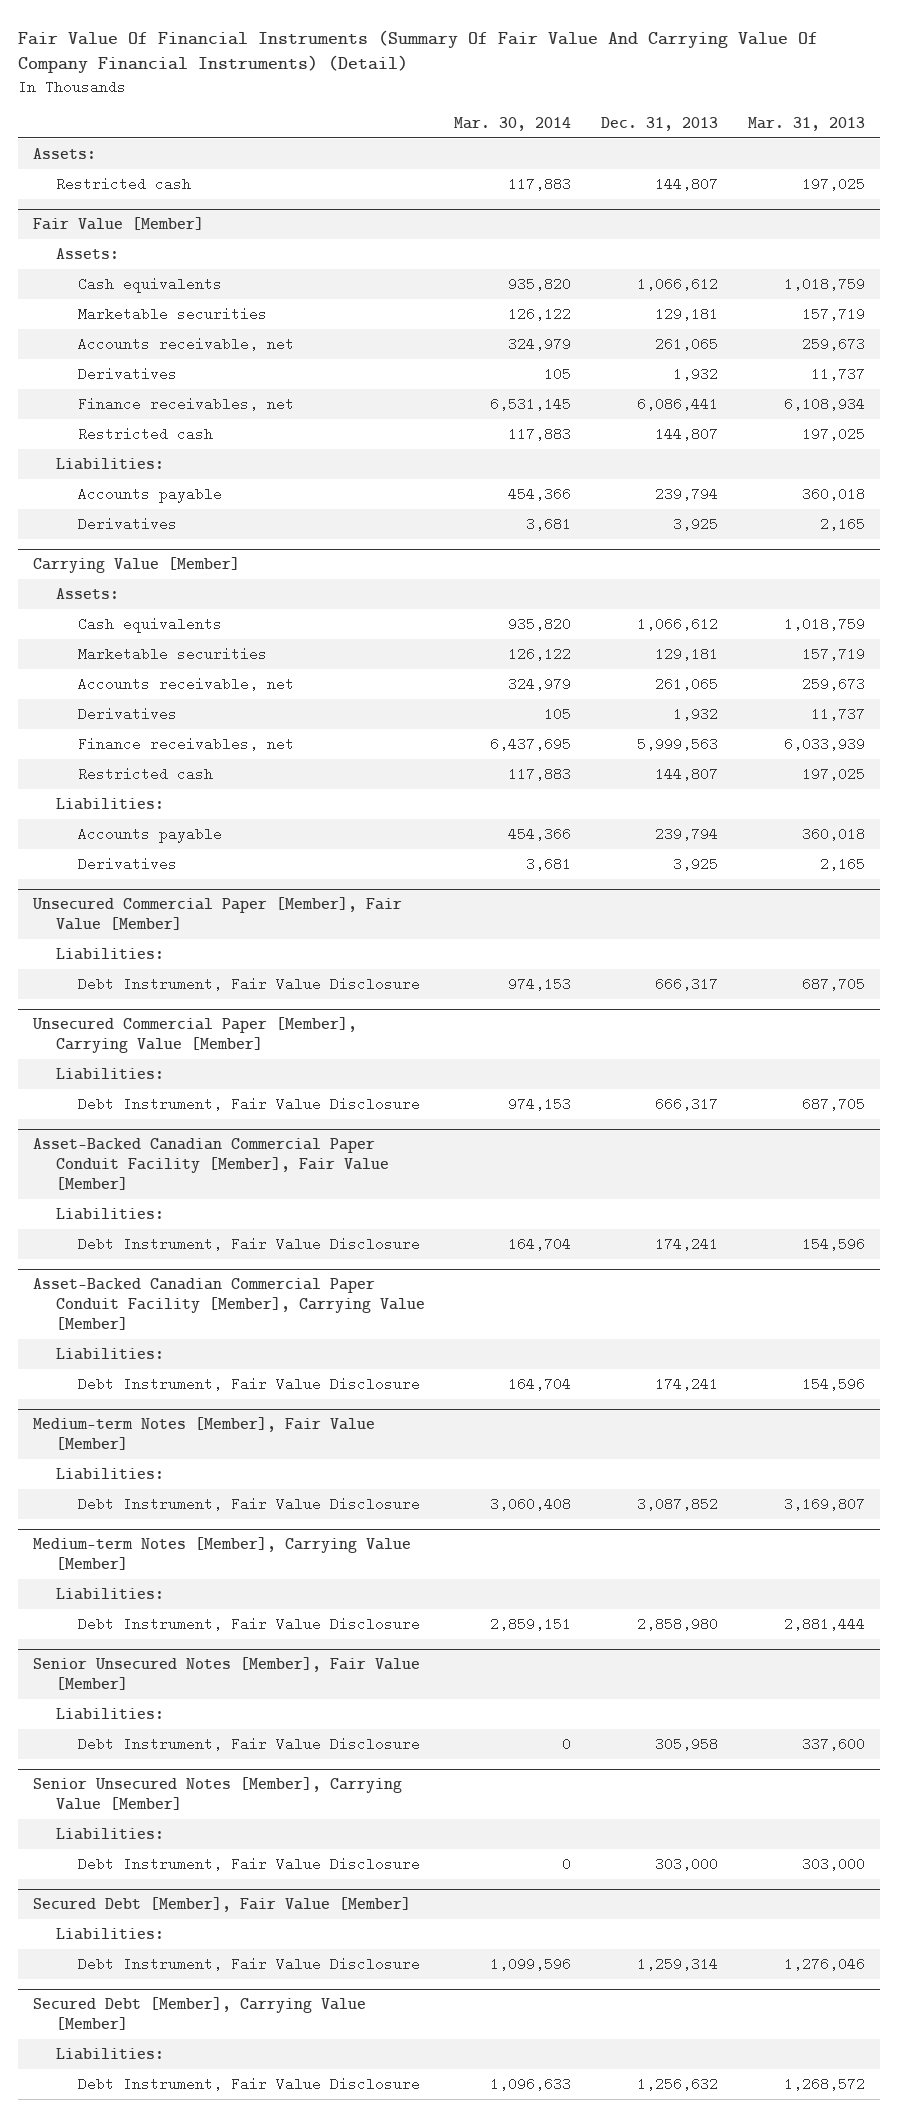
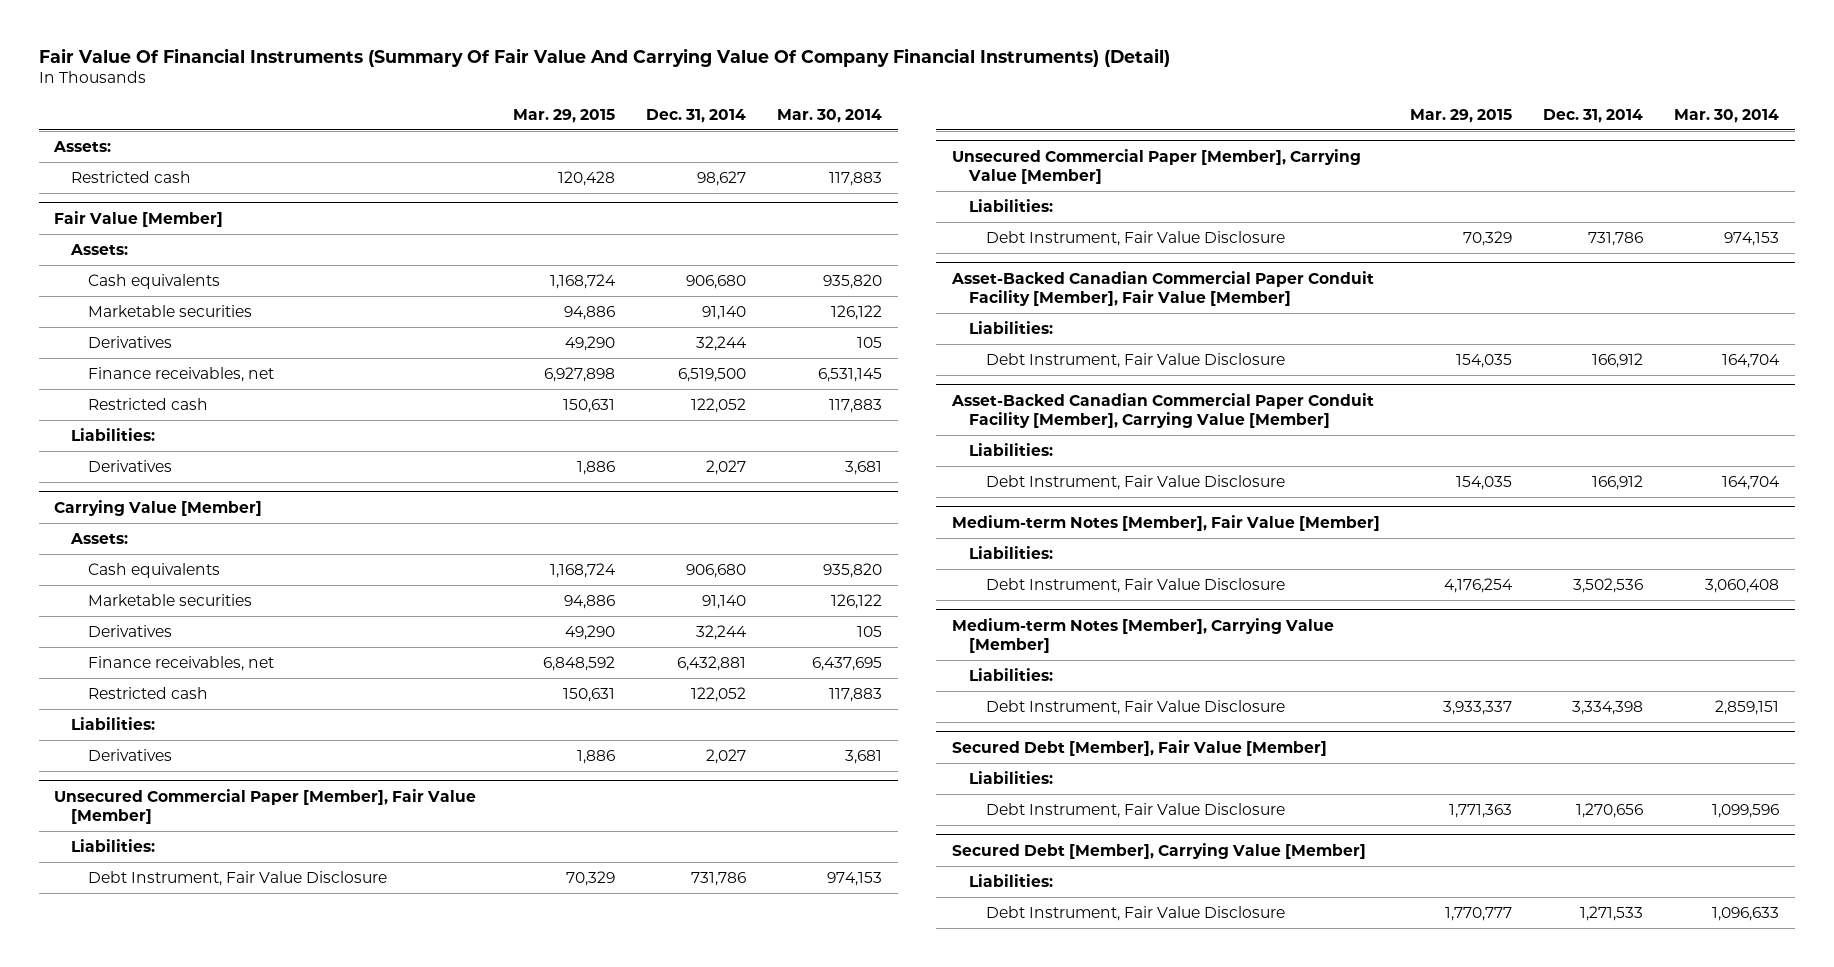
[601,117,719,132] Dec. 31, 2013 -> none
[748,117,866,132] Mar. 31, 2013 -> none
none -> [513,108,616,123] Mar. 29, 2015
none -> [646,108,747,123] Dec. 31, 2014
[78,336,295,351] Accounts receivable, net -> none
[78,486,223,503] Accounts payable -> none
[78,676,295,691] Accounts receivable, net -> none
[78,826,223,843] Accounts payable -> none
[32,1656,420,1690] Senior Unsecured Notes [Member], Fair Value [Member] -> none
[55,1707,164,1720] Liabilities: -> none
[78,1736,421,1751] Debt Instrument, Fair Value Disclosure -> none
[32,1776,402,1810] Senior Unsecured Notes [Member], Carrying Value [Member] -> none
[55,1827,164,1840] Liabilities: -> none
[78,1856,421,1871] Debt Instrument, Fair Value Disclosure -> none

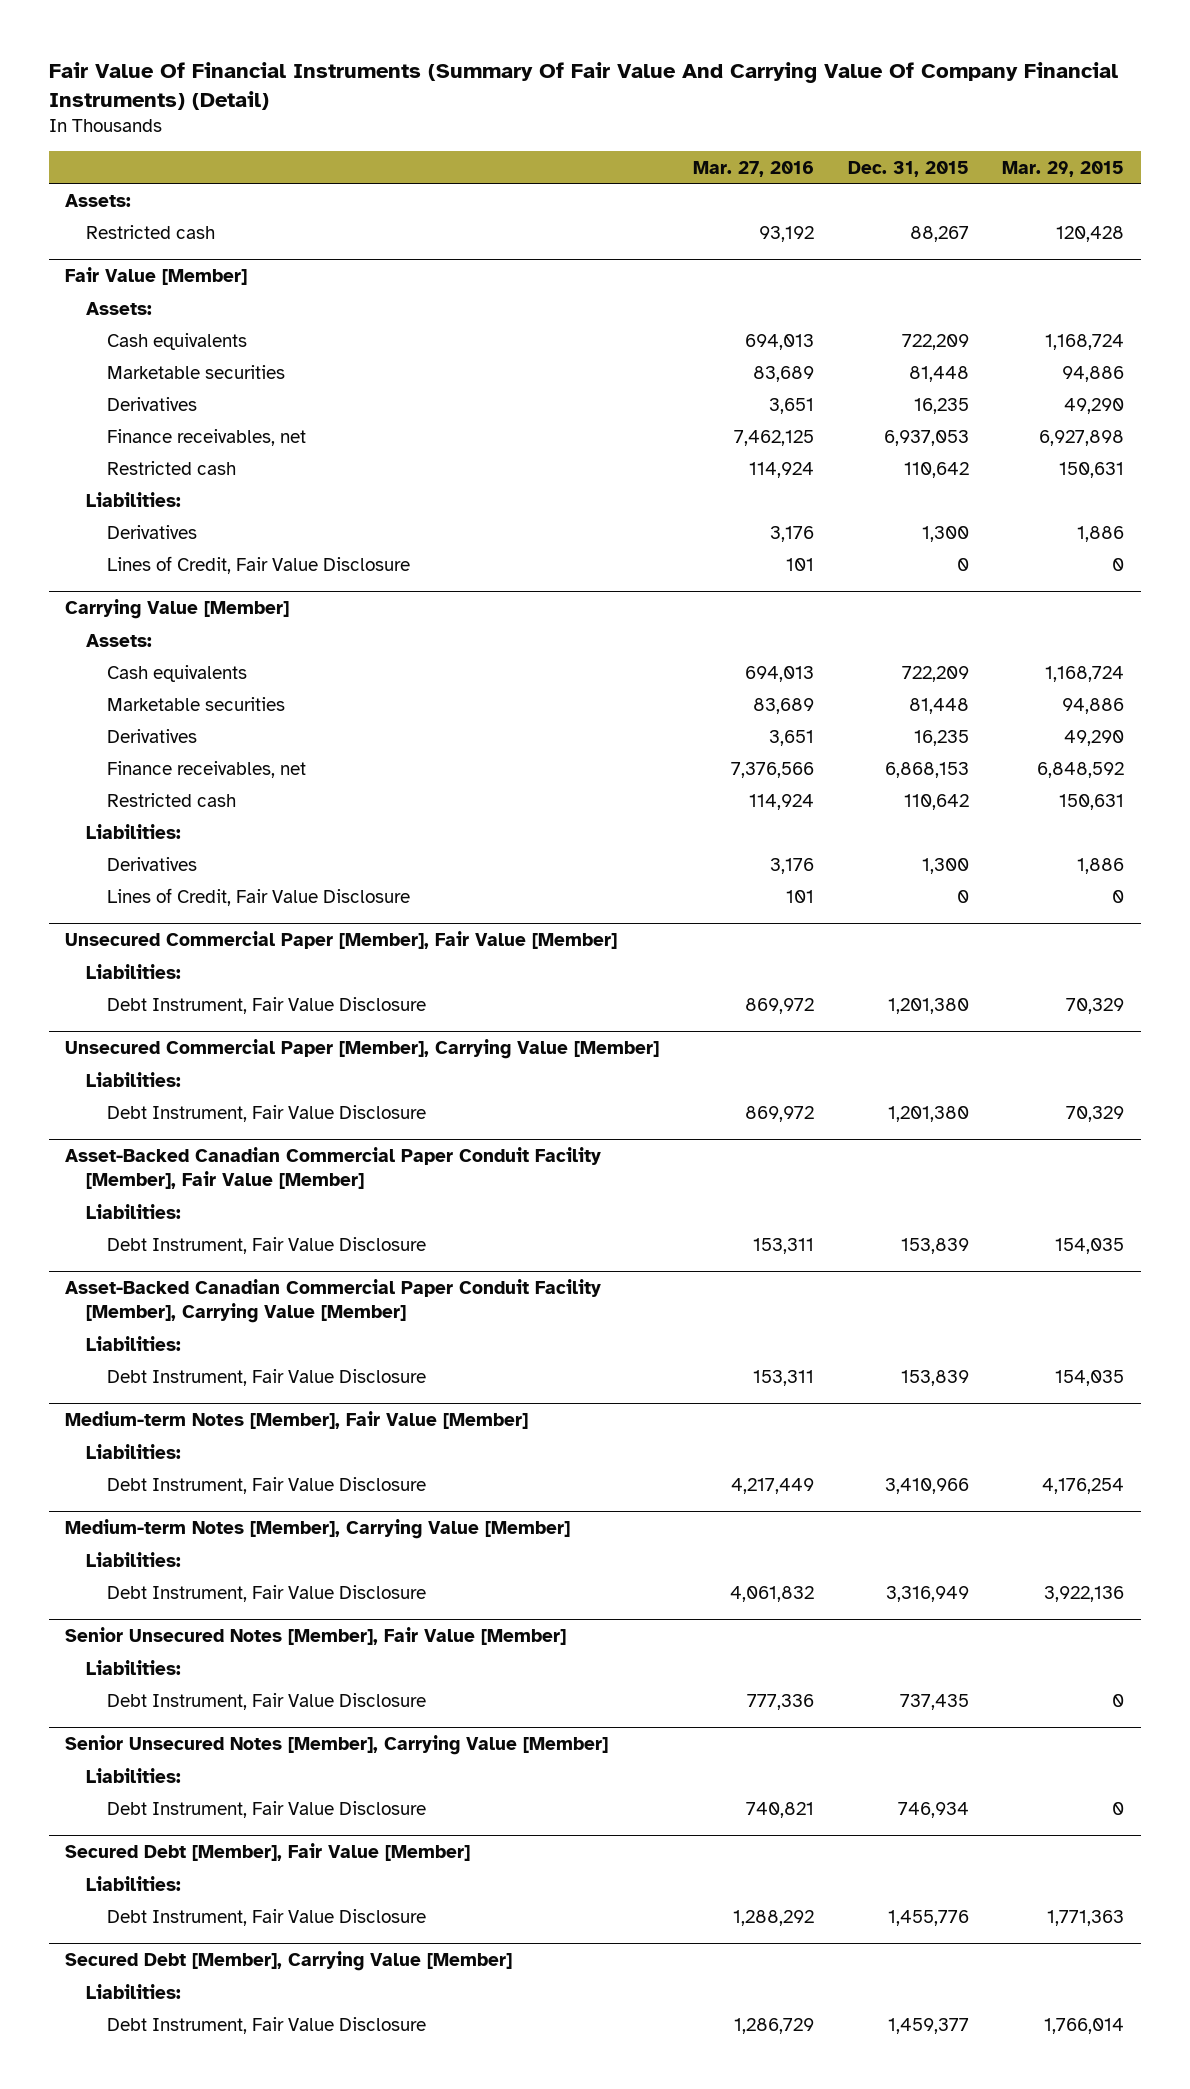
[646,108,747,123] Dec. 31, 2014 -> none
[777,108,883,123] Mar. 30, 2014 -> none
none -> [693,160,815,177] Mar. 27, 2016
none -> [847,160,969,177] Dec. 31, 2015
none -> [106,555,410,574] Lines of Credit, Fair Value Disclosure
none -> [106,887,410,906] Lines of Credit, Fair Value Disclosure
[1443,700,1513,715] 3,933,337 -> [1044,1585,1125,1602] 3,922,136
none -> [65,1627,567,1646] Senior Unsecured Notes [Member], Fair Value [Member]
none -> [86,1659,182,1675] Liabilities:
none -> [106,1692,426,1710] Debt Instrument, Fair Value Disclosure
none -> [65,1735,609,1756] Senior Unsecured Notes [Member], Carrying Value [Member]
none -> [86,1767,182,1783] Liabilities:
none -> [106,1800,426,1818] Debt Instrument, Fair Value Disclosure
[1445,906,1513,921] 1,770,777 -> [1044,2017,1125,2034] 1,766,014

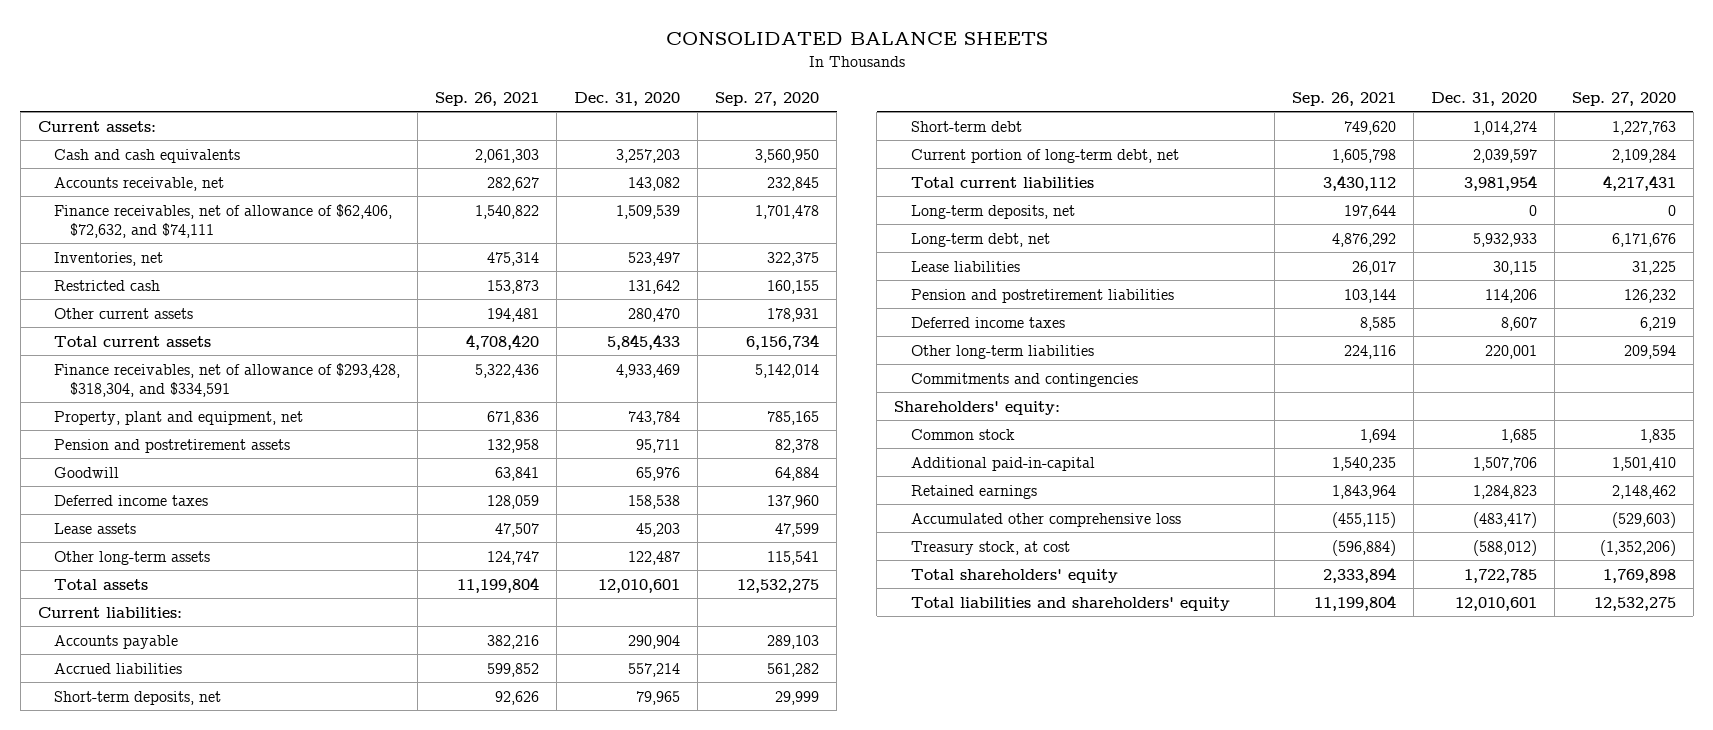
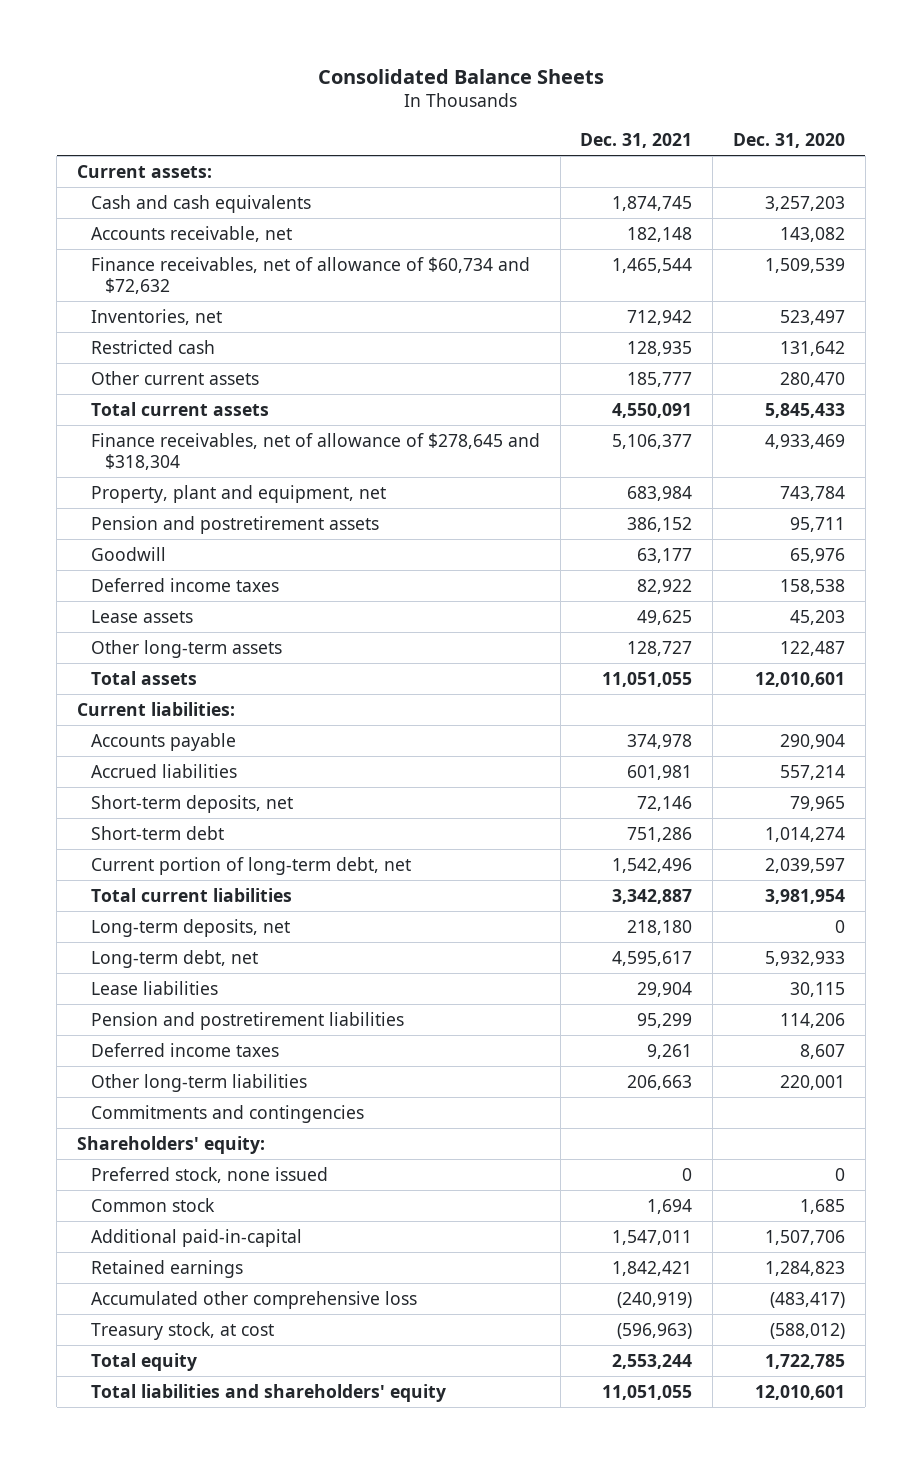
[665,32,1048,46] CONSOLIDATED BALANCE SHEETS -> [318,68,605,84] Consolidated Balance Sheets
[434,91,539,106] Sep. 26, 2021 -> none
[715,91,820,106] Sep. 27, 2020 -> none
none -> [580,133,693,149] Dec. 31, 2021
[53,203,392,238] Finance receivables, net of allowance of $62,406, $72,632, and $74,111 -> [90,256,530,294] Finance receivables, net of allowance of $60,734 and $72,632
[53,362,400,397] Finance receivables, net of allowance of $293,428, $318,304, and $334,591 -> [90,432,540,470] Finance receivables, net of allowance of $278,645 and $318,304
none -> [90,1166,328,1183] Preferred stock, none issued
[910,568,1118,583] Total shareholders' equity -> [90,1352,197,1371] Total equity

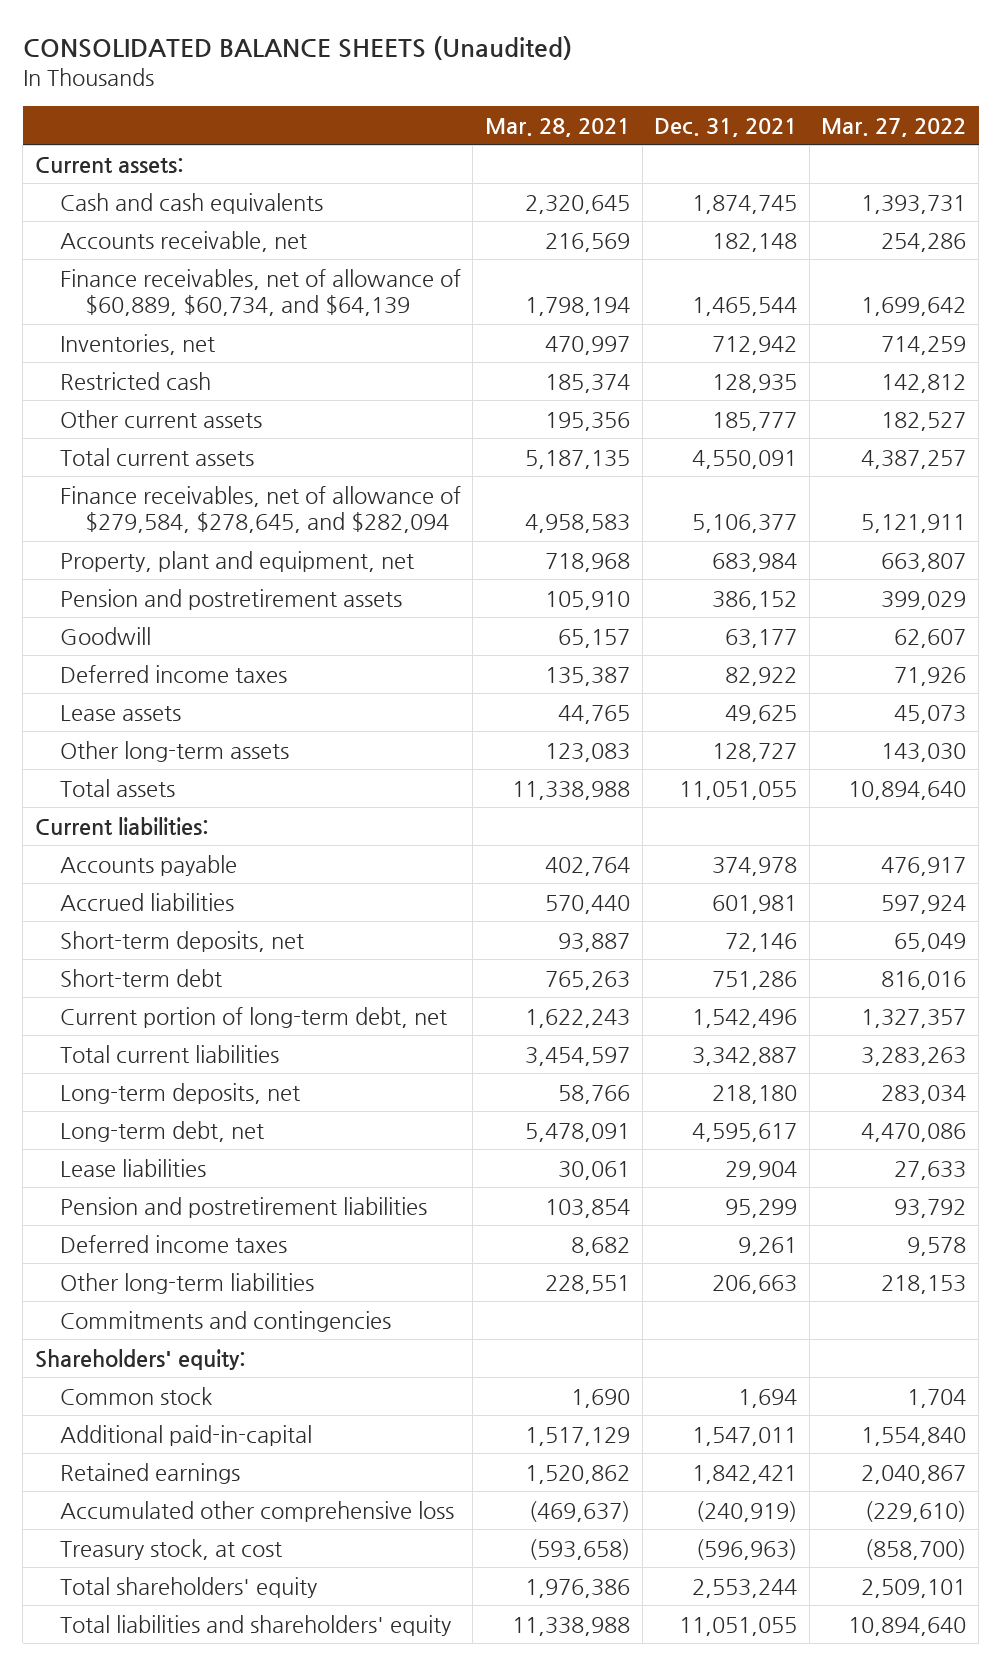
[318,68,605,84] Consolidated Balance Sheets -> [22,36,572,61] CONSOLIDATED BALANCE SHEETS (Unaudited)
[732,133,845,149] Dec. 31, 2020 -> none
none -> [485,117,631,137] Mar. 28, 2021
none -> [821,117,967,137] Mar. 27, 2022
[90,256,530,294] Finance receivables, net of allowance of $60,734 and $72,632 -> [59,268,461,317] Finance receivables, net of allowance of $60,889, $60,734, and $64,139
[90,432,540,470] Finance receivables, net of allowance of $278,645 and $318,304 -> [59,485,461,534] Finance receivables, net of allowance of $279,584, $278,645, and $282,094
[90,1166,328,1183] Preferred stock, none issued -> none
[90,1352,197,1371] Total equity -> [59,1576,317,1598] Total shareholders' equity

